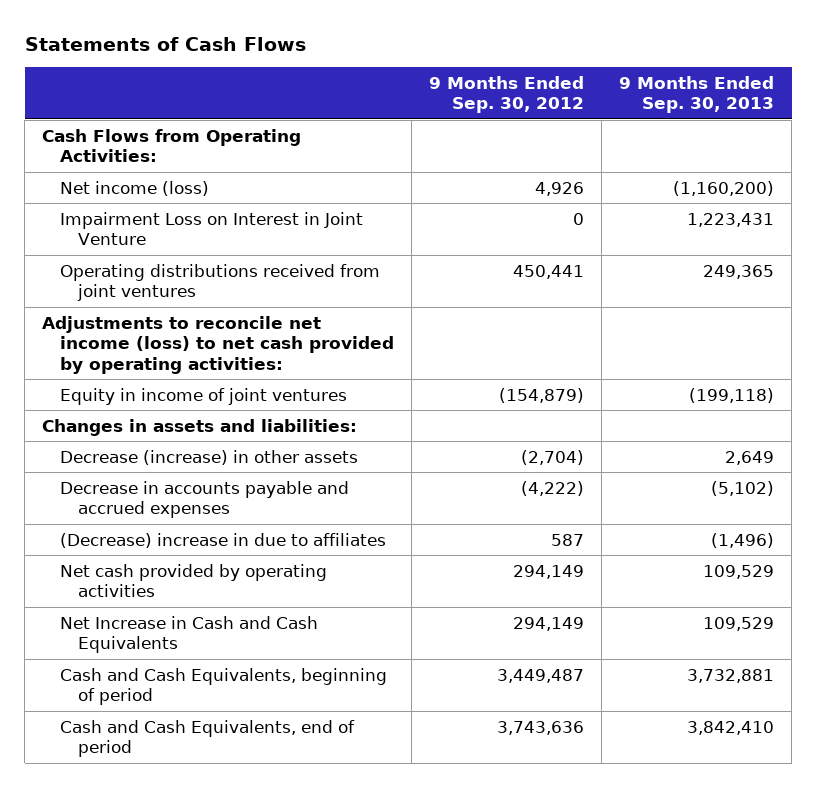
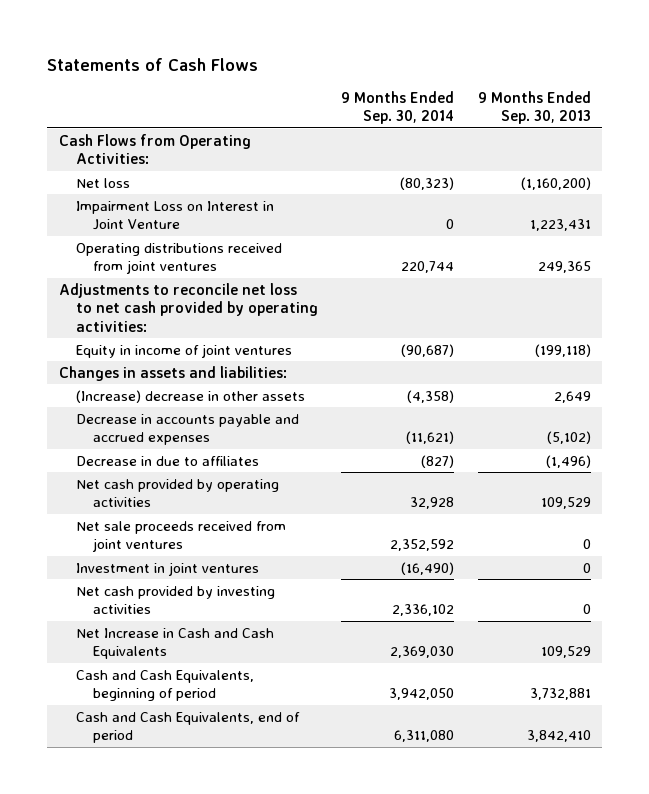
[429,76,585,114] 9 Months Ended Sep. 30, 2012 -> none
none -> [341,90,455,125] 9 Months Ended Sep. 30, 2014
[59,180,209,196] Net income (loss) -> [75,177,130,188] Net loss
[42,315,394,374] Adjustments to reconcile net income (loss) to net cash provided by operating activities: -> [58,282,318,332] Adjustments to reconcile net loss to net cash provided by operating activities:
[59,449,358,465] Decrease (increase) in other assets -> [75,389,305,403] (Increase) decrease in other assets
[59,532,386,548] (Decrease) increase in due to affiliates -> [75,455,259,466] Decrease in due to affiliates
none -> [75,520,286,553] Net sale proceeds received from joint ventures
none -> [75,561,259,576] Investment in joint ventures
none -> [75,585,275,615] Net cash provided by investing activities

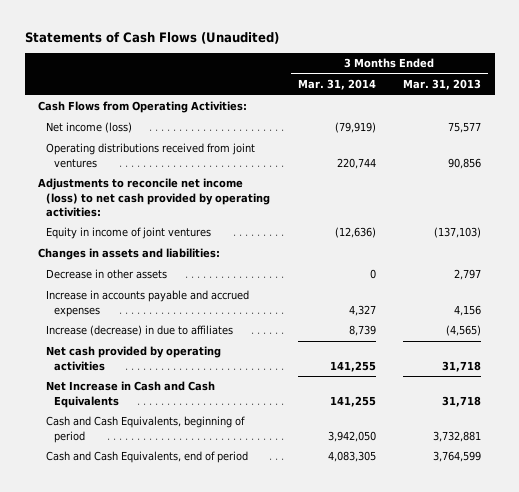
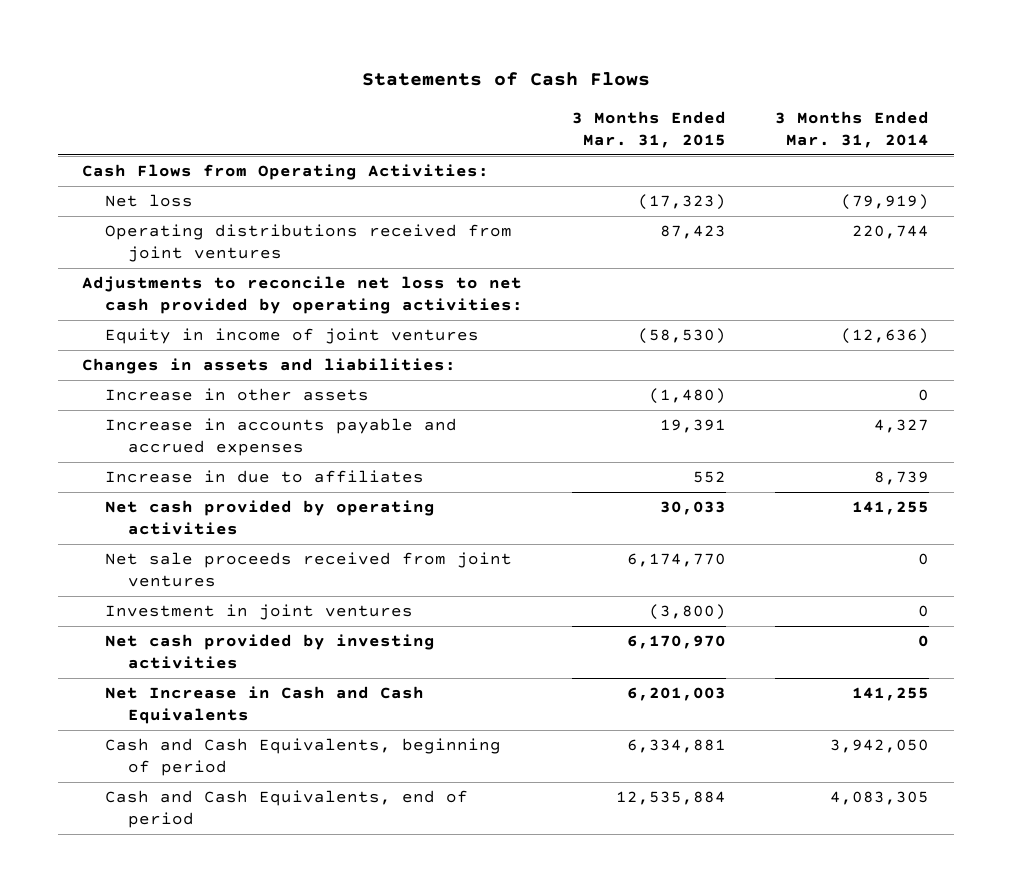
[24,31,279,44] Statements of Cash Flows (Unaudited) -> [361,72,650,87] Statements of Cash Flows
[402,79,481,91] Mar. 31, 2013 -> none
none -> [572,110,727,148] 3 Months Ended Mar. 31, 2015
[46,122,133,134] Net income (loss) -> [105,194,194,208] Net loss
[38,178,271,218] Adjustments to reconcile net income (loss) to net cash provided by operating activities: -> [82,276,524,315] Adjustments to reconcile net loss to net cash provided by operating activities:
[46,269,168,280] Decrease in other assets -> [105,388,370,402] Increase in other assets
[46,325,234,337] Increase (decrease) in due to affiliates -> [105,470,425,484] Increase in due to affiliates
none -> [105,552,513,588] Net sale proceeds received from joint ventures
none -> [105,604,414,621] Investment in joint ventures
none -> [105,634,436,670] Net cash provided by investing activities

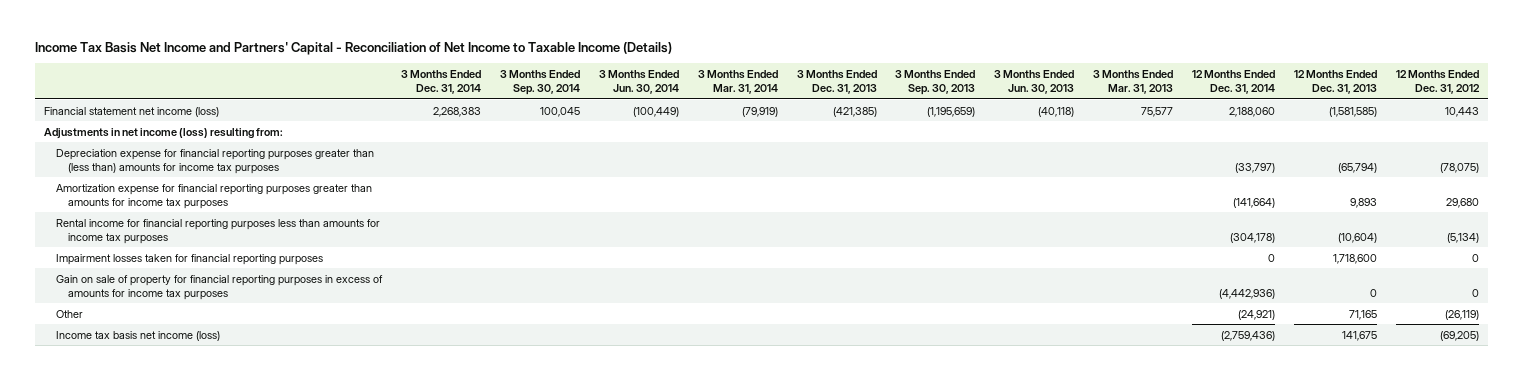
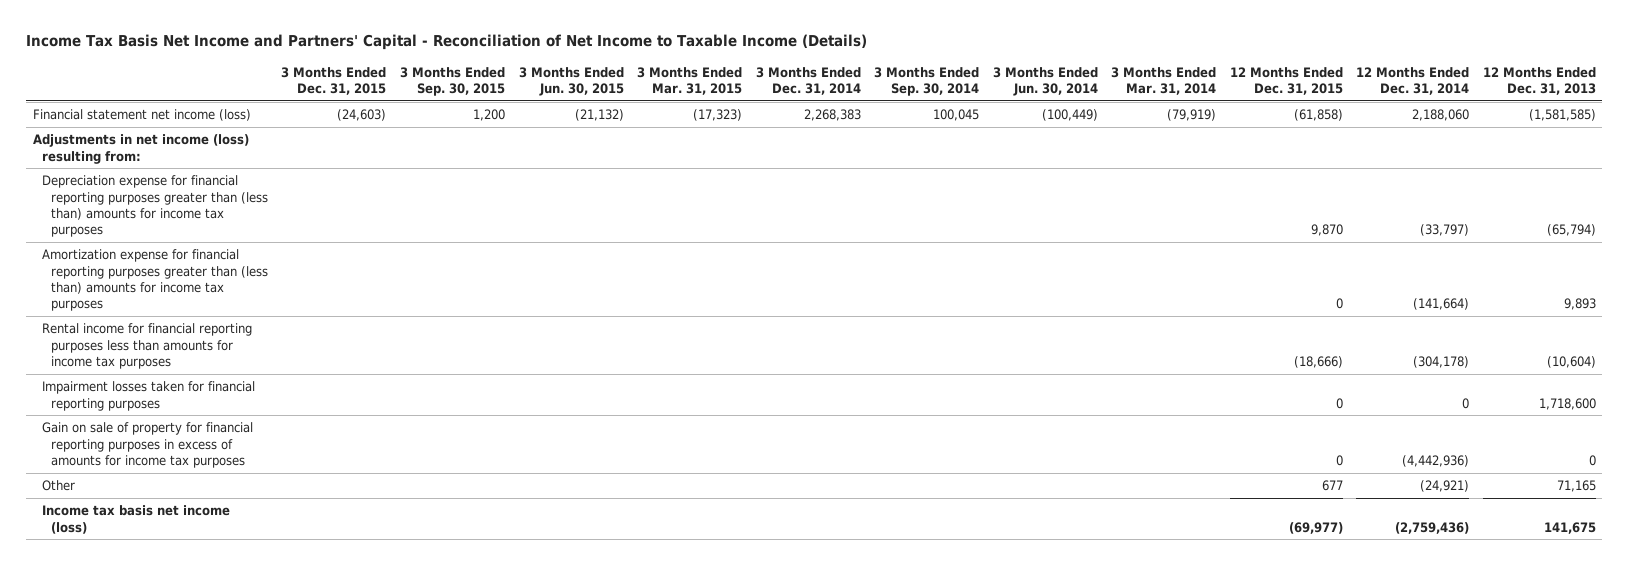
[796,70,877,95] 3 Months Ended Dec. 31, 2013 -> none
[895,70,976,96] 3 Months Ended Sep. 30, 2013 -> none
[994,70,1075,95] 3 Months Ended Jun. 30, 2013 -> none
[1093,70,1174,95] 3 Months Ended Mar. 31, 2013 -> none
[1395,70,1480,95] 12 Months Ended Dec. 31, 2012 -> none
none -> [281,66,387,96] 3 Months Ended Dec. 31, 2015
none -> [400,66,506,97] 3 Months Ended Sep. 30, 2015
none -> [518,66,624,97] 3 Months Ended Jun. 30, 2015
none -> [637,66,743,96] 3 Months Ended Mar. 31, 2015
none -> [1229,66,1343,96] 12 Months Ended Dec. 31, 2015
[56,183,373,209] Amortization expense for financial reporting purposes greater than amounts for income tax purposes -> [41,249,268,312] Amortization expense for financial reporting purposes greater than (less than) amounts for income tax purposes

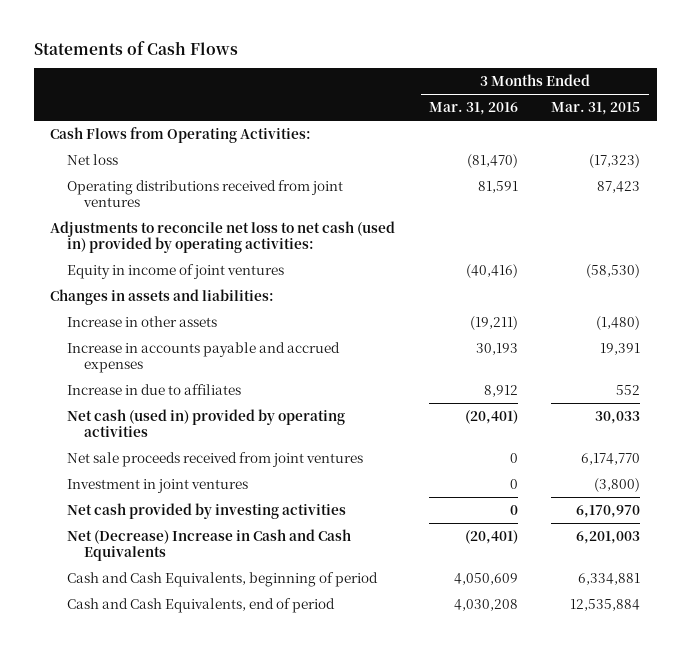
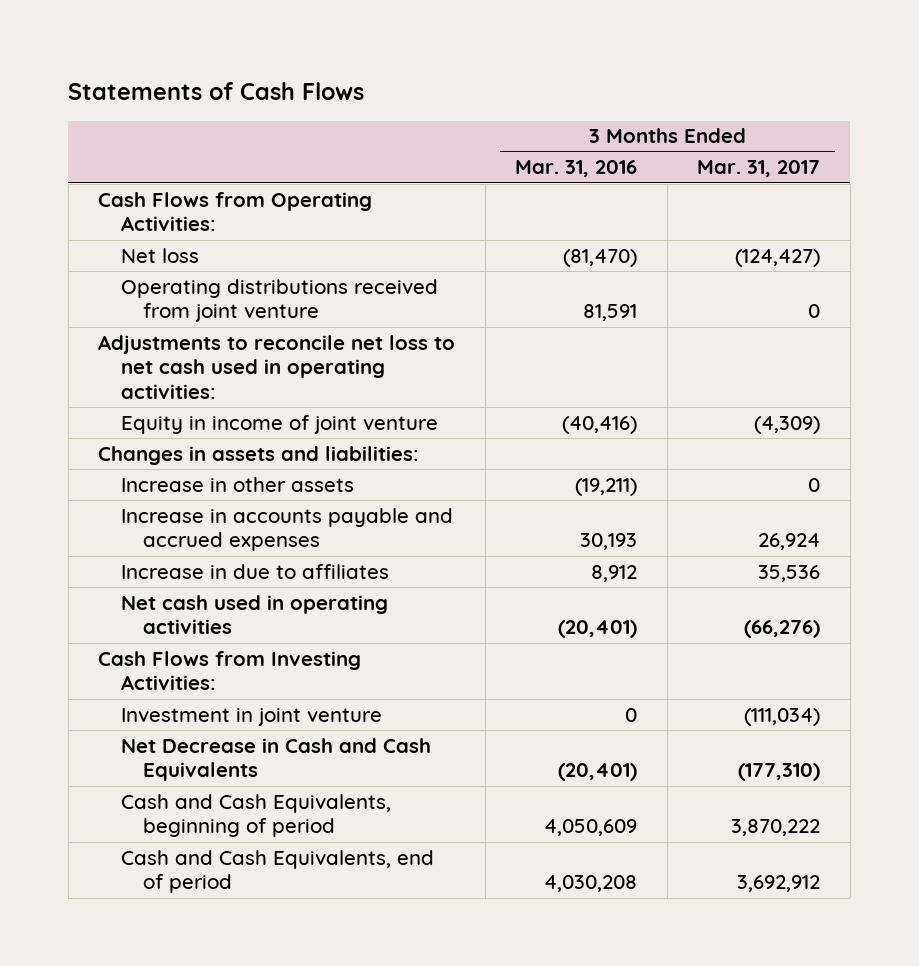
[551,102,641,116] Mar. 31, 2015 -> none
none -> [697,160,821,178] Mar. 31, 2017
[66,180,343,208] Operating distributions received from joint ventures -> [120,278,438,323] Operating distributions received from joint venture
[50,221,396,254] Adjustments to reconcile net loss to net cash (used in) provided by operating activities: -> [98,334,456,399] Adjustments to reconcile net loss to net cash used in operating activities:
[66,264,284,280] Equity in income of joint ventures -> [120,414,438,434] Equity in income of joint venture
[66,452,363,468] Net sale proceeds received from joint ventures -> none
[66,503,346,520] Net cash provided by investing activities -> none
[66,409,345,438] Net cash (used in) provided by operating activities -> [120,594,388,635] Net cash used in operating activities
none -> [98,650,362,691] Cash Flows from Investing Activities:
[66,479,248,494] Investment in joint ventures -> [120,707,382,726] Investment in joint venture
[66,529,351,562] Net (Decrease) Increase in Cash and Cash Equivalents -> [120,737,431,782] Net Decrease in Cash and Cash Equivalents

